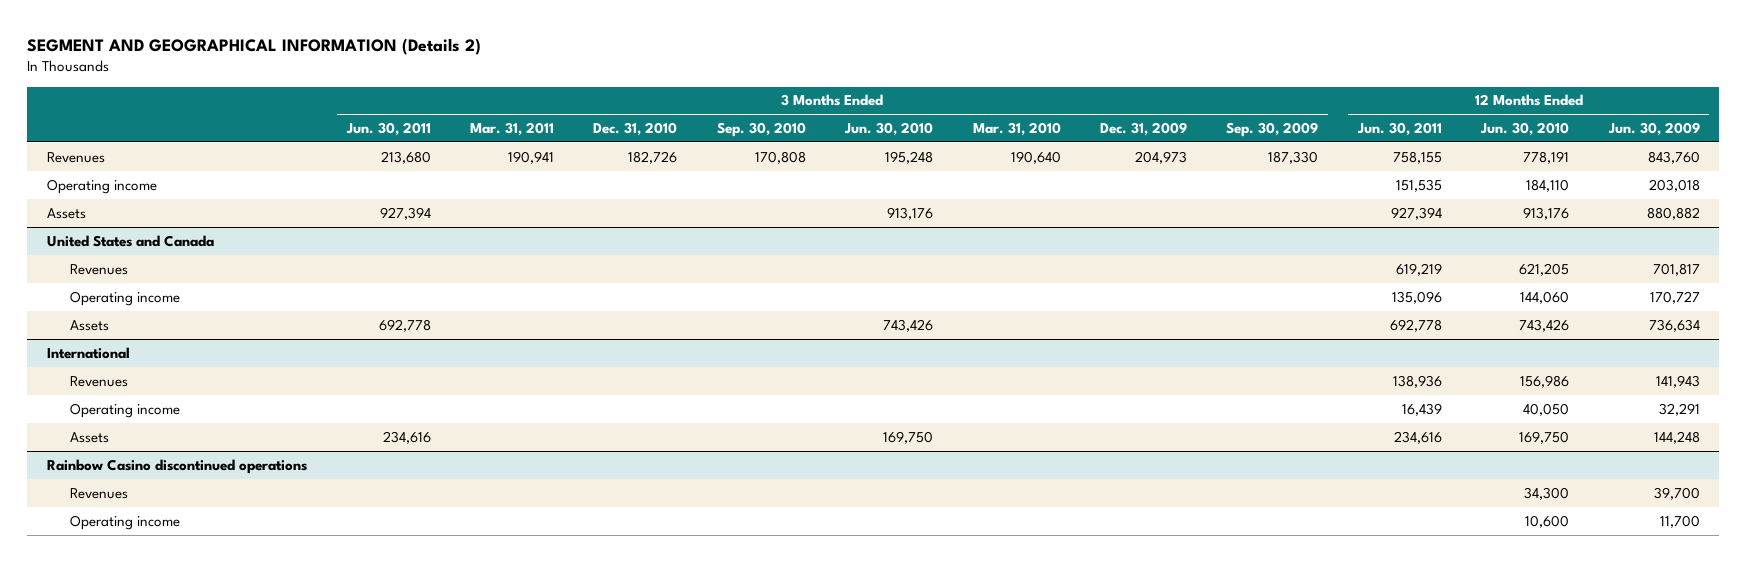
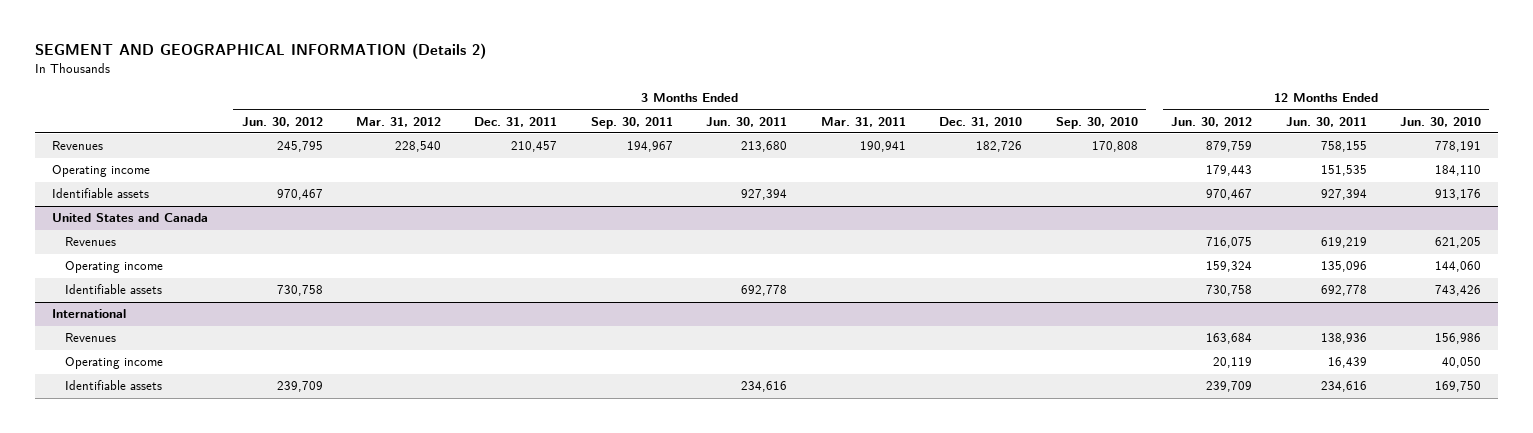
[844,122,934,137] Jun. 30, 2010 -> none
[972,122,1061,137] Mar. 31, 2010 -> none
[1099,122,1187,137] Dec. 31, 2009 -> none
[1226,122,1319,138] Sep. 30, 2009 -> none
[1607,122,1700,137] Jun. 30, 2009 -> none
none -> [241,116,323,127] Jun. 30, 2012
none -> [356,116,442,127] Mar. 31, 2012
none -> [474,116,558,127] Dec. 31, 2011
none -> [590,116,673,129] Sep. 30, 2011
none -> [1171,116,1253,127] Jun. 30, 2012
[47,207,87,219] Assets -> [52,188,150,199] Identifiable assets
[69,319,109,331] Assets -> [65,284,163,295] Identifiable assets
[47,458,308,474] Rainbow Casino discontinued operations -> none
[69,487,128,499] Revenues -> none
[69,514,180,530] Operating income -> none
[69,431,109,443] Assets -> [65,380,163,391] Identifiable assets

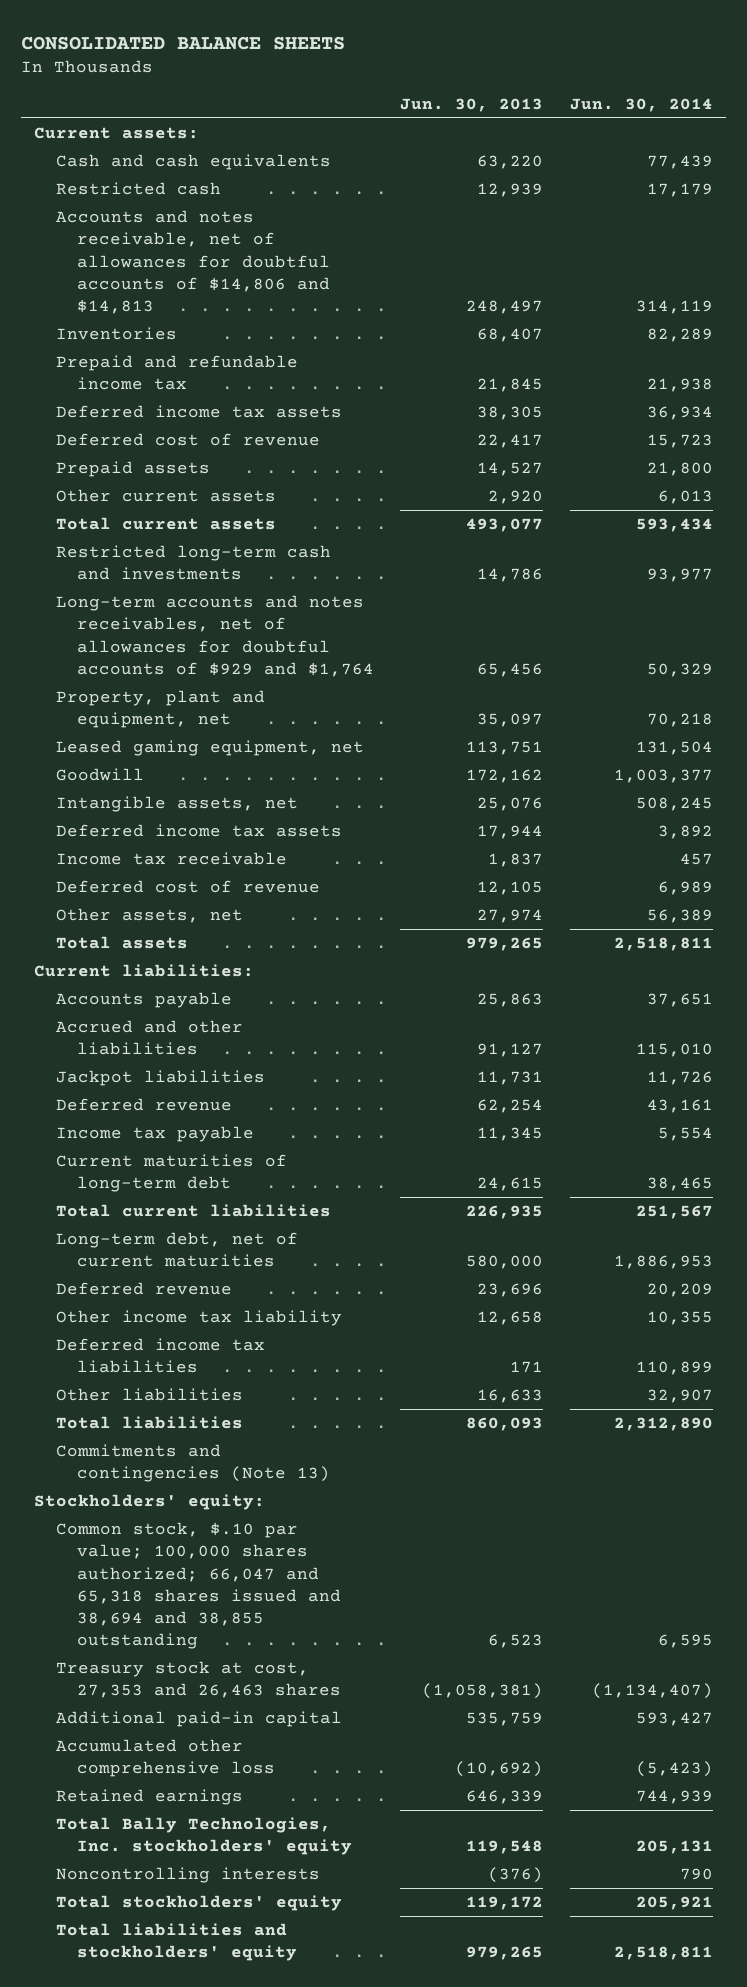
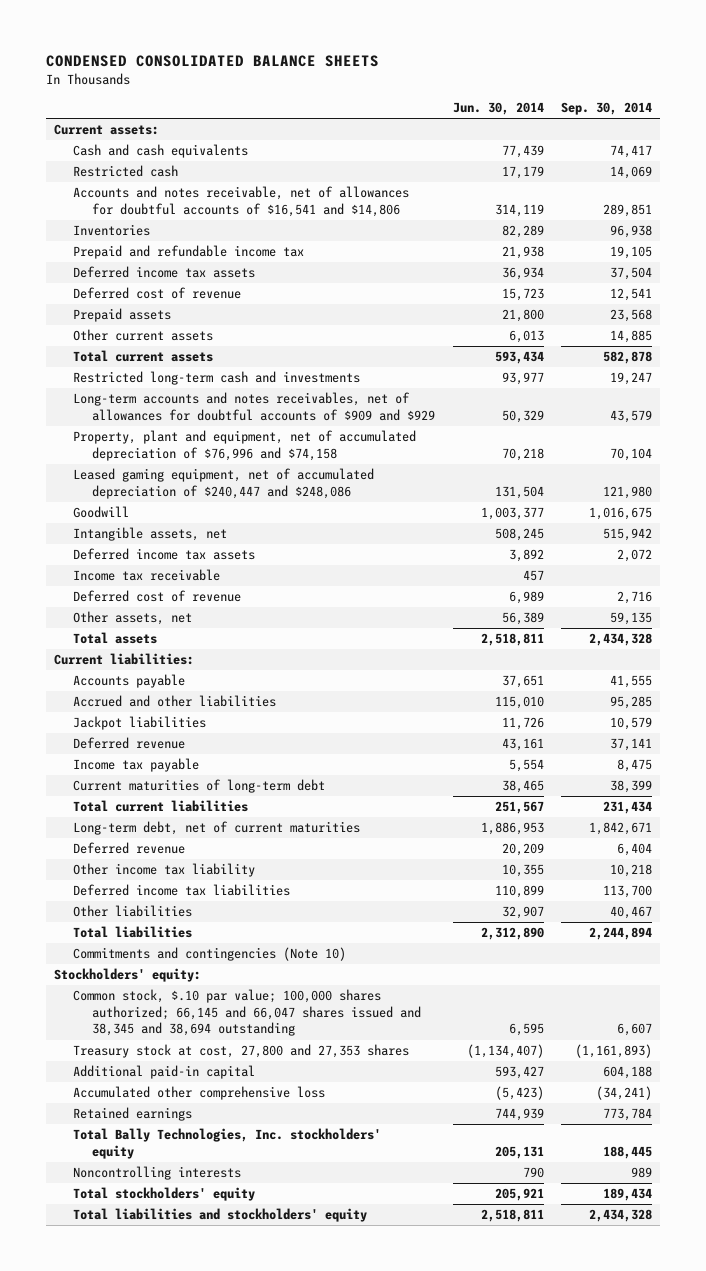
[21,35,346,50] CONSOLIDATED BALANCE SHEETS -> [45,54,379,67] CONDENSED CONSOLIDATED BALANCE SHEETS
[400,98,544,113] Jun. 30, 2013 -> none
none -> [560,102,652,116] Sep. 30, 2014
[55,210,330,314] Accounts and notes receivable, net of allowances for doubtful accounts of $14,806 and $14,813 -> [73,186,410,217] Accounts and notes receivable, net of allowances for doubtful accounts of $16,541 and $14,806
[55,595,374,677] Long-term accounts and notes receivables, net of allowances for doubtful accounts of $929 and $1,764 -> [73,392,436,421] Long-term accounts and notes receivables, net of allowances for doubtful accounts of $909 and $929
[55,690,265,729] Property, plant and equipment, net -> [73,430,417,461] Property, plant and equipment, net of accumulated depreciation of $76,996 and $74,158
[55,740,364,757] Leased gaming equipment, net -> [73,468,375,499] Leased gaming equipment, net of accumulated depreciation of $240,447 and $248,086
[55,1444,330,1483] Commitments and contingencies (Note 13) -> [73,947,347,962] Commitments and contingencies (Note 10)
[55,1522,341,1650] Common stock, $.10 par value; 100,000 shares authorized; 66,047 and 65,318 shares issued and 38,694 and 38,855 outstanding -> [73,989,422,1037] Common stock, $.10 par value; 100,000 shares authorized; 66,145 and 66,047 shares issued and 38,345 and 38,694 outstanding
[55,1661,341,1699] Treasury stock at cost, 27,353 and 26,463 shares -> [73,1044,410,1059] Treasury stock at cost, 27,800 and 27,353 shares

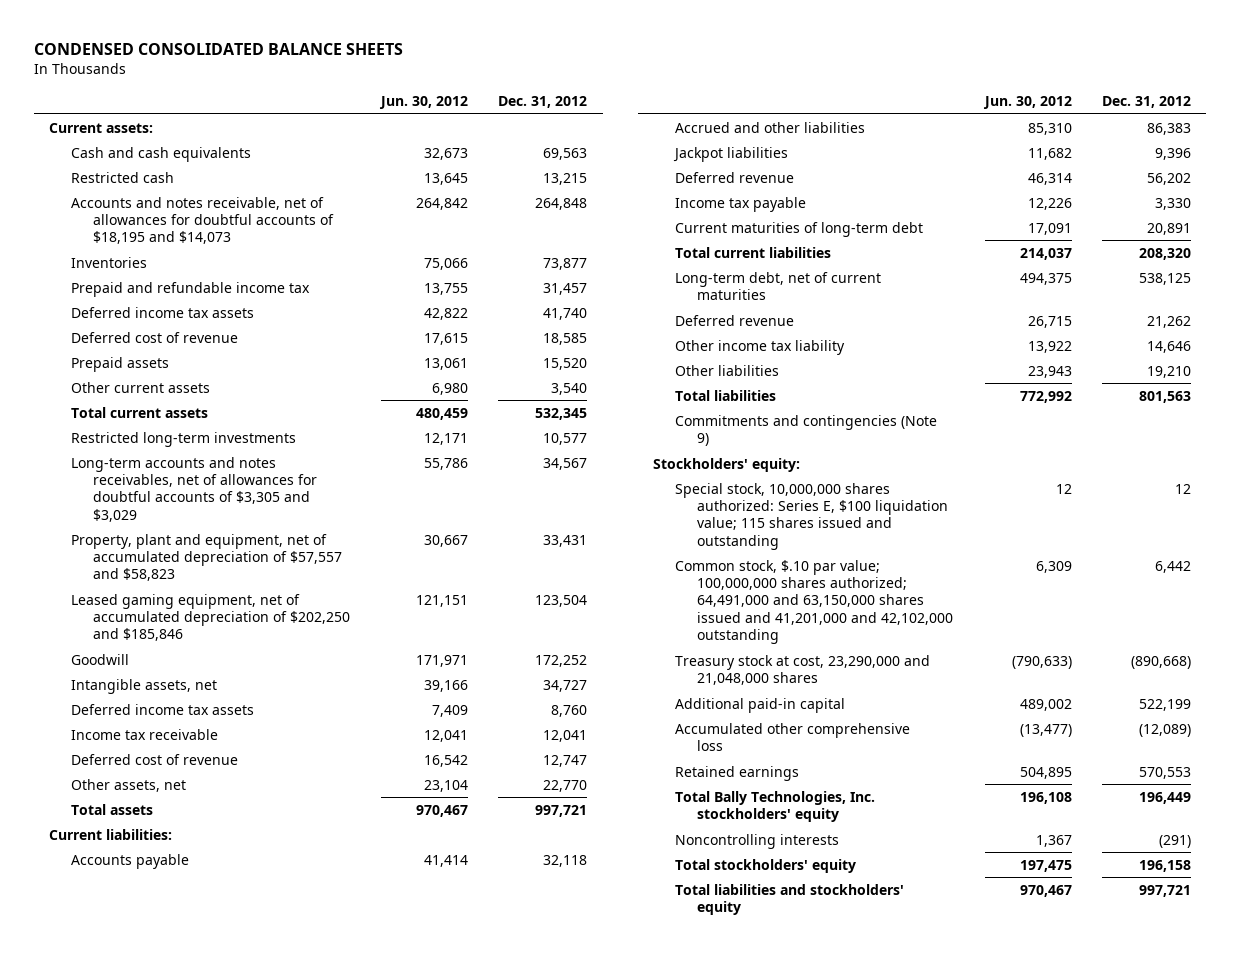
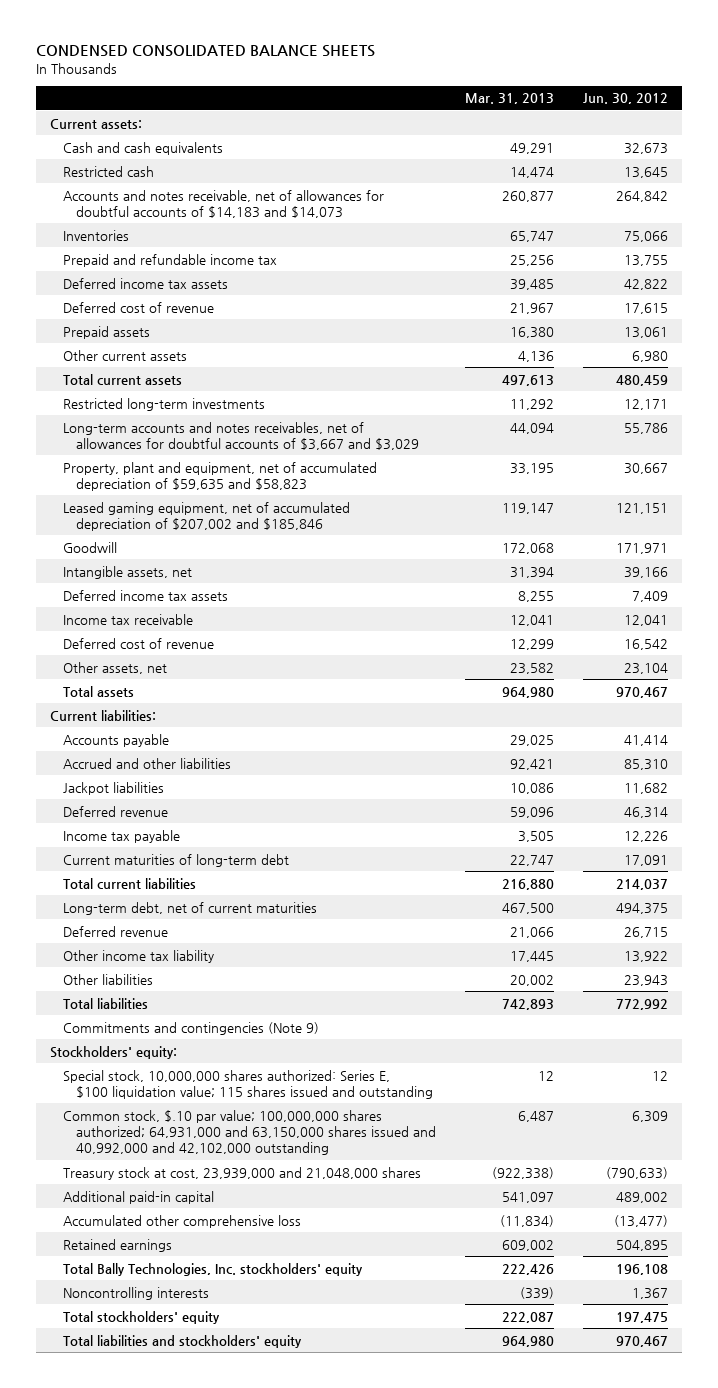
[498,96,588,109] Dec. 31, 2012 -> none
none -> [465,93,555,105] Mar. 31, 2013
[71,196,335,245] Accounts and notes receivable, net of allowances for doubtful accounts of $18,195 and $14,073 -> [63,189,385,218] Accounts and notes receivable, net of allowances for doubtful accounts of $14,183 and $14,073
[71,456,318,522] Long-term accounts and notes receivables, net of allowances for doubtful accounts of $3,305 and $3,029 -> [63,421,420,450] Long-term accounts and notes receivables, net of allowances for doubtful accounts of $3,667 and $3,029
[71,533,343,582] Property, plant and equipment, net of accumulated depreciation of $57,557 and $58,823 -> [63,461,378,491] Property, plant and equipment, net of accumulated depreciation of $59,635 and $58,823
[71,593,351,642] Leased gaming equipment, net of accumulated depreciation of $202,250 and $185,846 -> [63,501,351,531] Leased gaming equipment, net of accumulated depreciation of $207,002 and $185,846
[674,559,954,645] Common stock, $.10 par value; 100,000,000 shares authorized; 64,491,000 and 63,150,000 shares issued and 41,201,000 and 42,102,000 outstanding -> [63,1109,437,1156] Common stock, $.10 par value; 100,000,000 shares authorized; 64,931,000 and 63,150,000 shares issued and 40,992,000 and 42,102,000 outstanding
[674,654,930,686] Treasury stock at cost, 23,290,000 and 21,048,000 shares -> [63,1166,422,1180] Treasury stock at cost, 23,939,000 and 21,048,000 shares

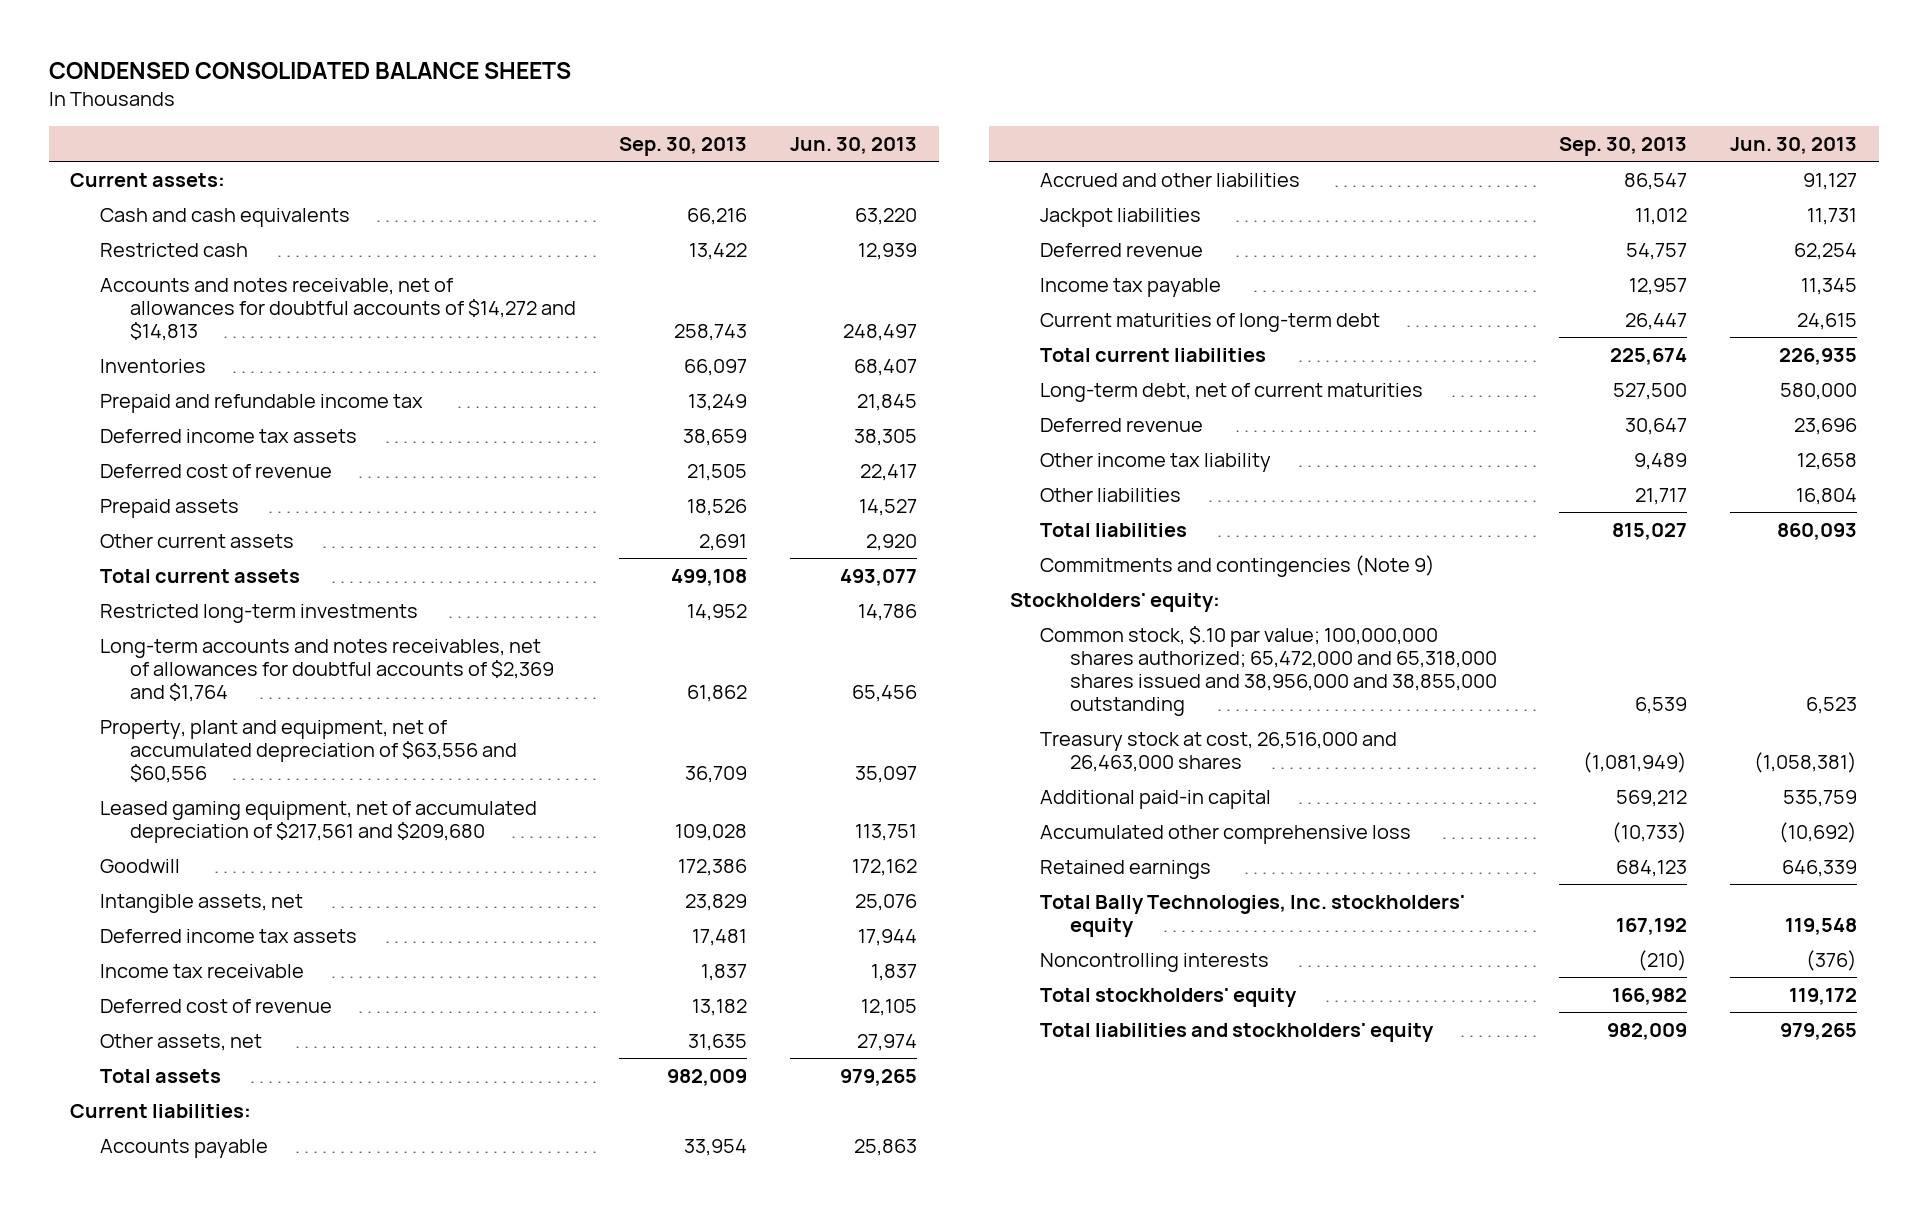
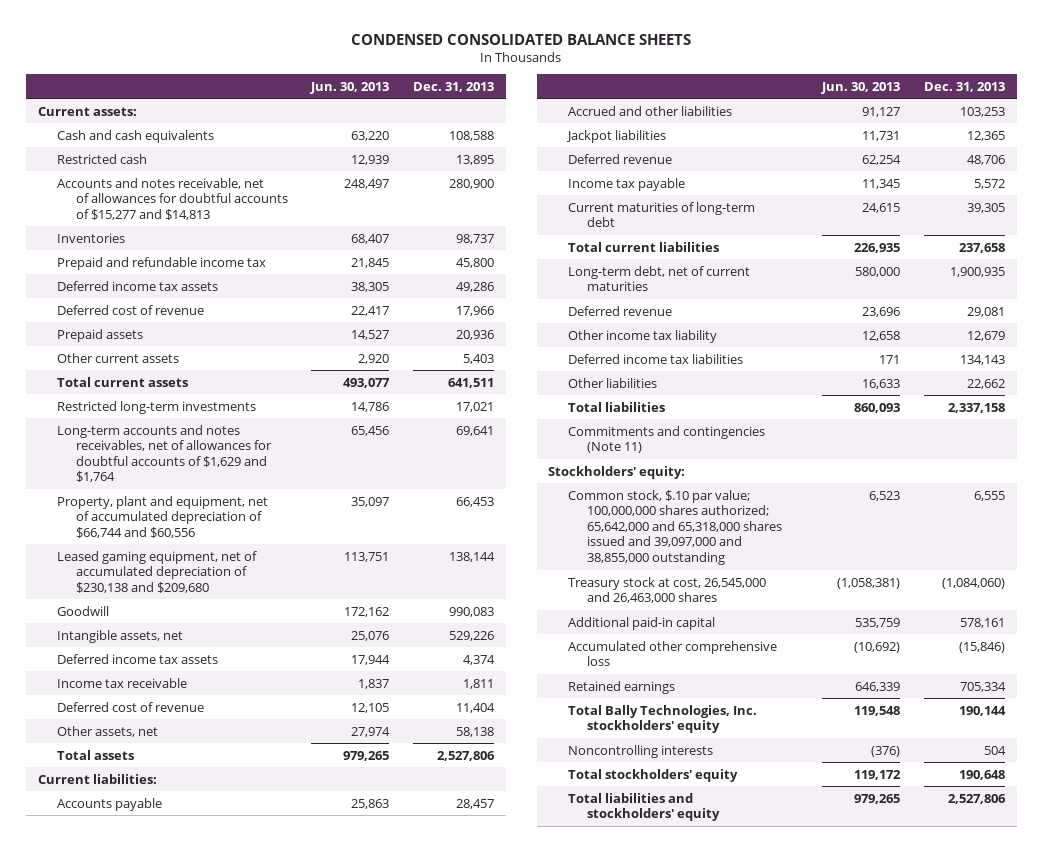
[618,136,747,156] Sep. 30, 2013 -> none
none -> [412,81,494,92] Dec. 31, 2013
[99,277,576,341] Accounts and notes receivable, net of allowances for doubtful accounts of $14,272 and $14,813 -> [56,177,288,220] Accounts and notes receivable, net of allowances for doubtful accounts of $15,277 and $14,813
[99,638,554,702] Long-term accounts and notes receivables, net of allowances for doubtful accounts of $2,369 and $1,764 -> [56,424,272,483] Long-term accounts and notes receivables, net of allowances for doubtful accounts of $1,629 and $1,764
[99,719,517,783] Property, plant and equipment, net of accumulated depreciation of $63,556 and $60,556 -> [56,495,268,538] Property, plant and equipment, net of accumulated depreciation of $66,744 and $60,556
[99,800,537,843] Leased gaming equipment, net of accumulated depreciation of $217,561 and $209,680 -> [56,550,257,593] Leased gaming equipment, net of accumulated depreciation of $230,138 and $209,680
none -> [567,353,743,364] Deferred income tax liabilities
[1796,487,1858,505] 16,804 -> [862,378,901,389] 16,633
[1039,554,1435,577] Commitments and contingencies (Note 9) -> [567,425,765,454] Commitments and contingencies (Note 11)
[1039,625,1497,716] Common stock, $.10 par value; 100,000,000 shares authorized; 65,472,000 and 65,318,000 shares issued and 38,956,000 and 38,855,000 outstanding -> [567,489,782,565] Common stock, $.10 par value; 100,000,000 shares authorized; 65,642,000 and 65,318,000 shares issued and 39,097,000 and 38,855,000 outstanding
[1039,731,1397,772] Treasury stock at cost, 26,516,000 and 26,463,000 shares -> [567,576,766,604] Treasury stock at cost, 26,545,000 and 26,463,000 shares

